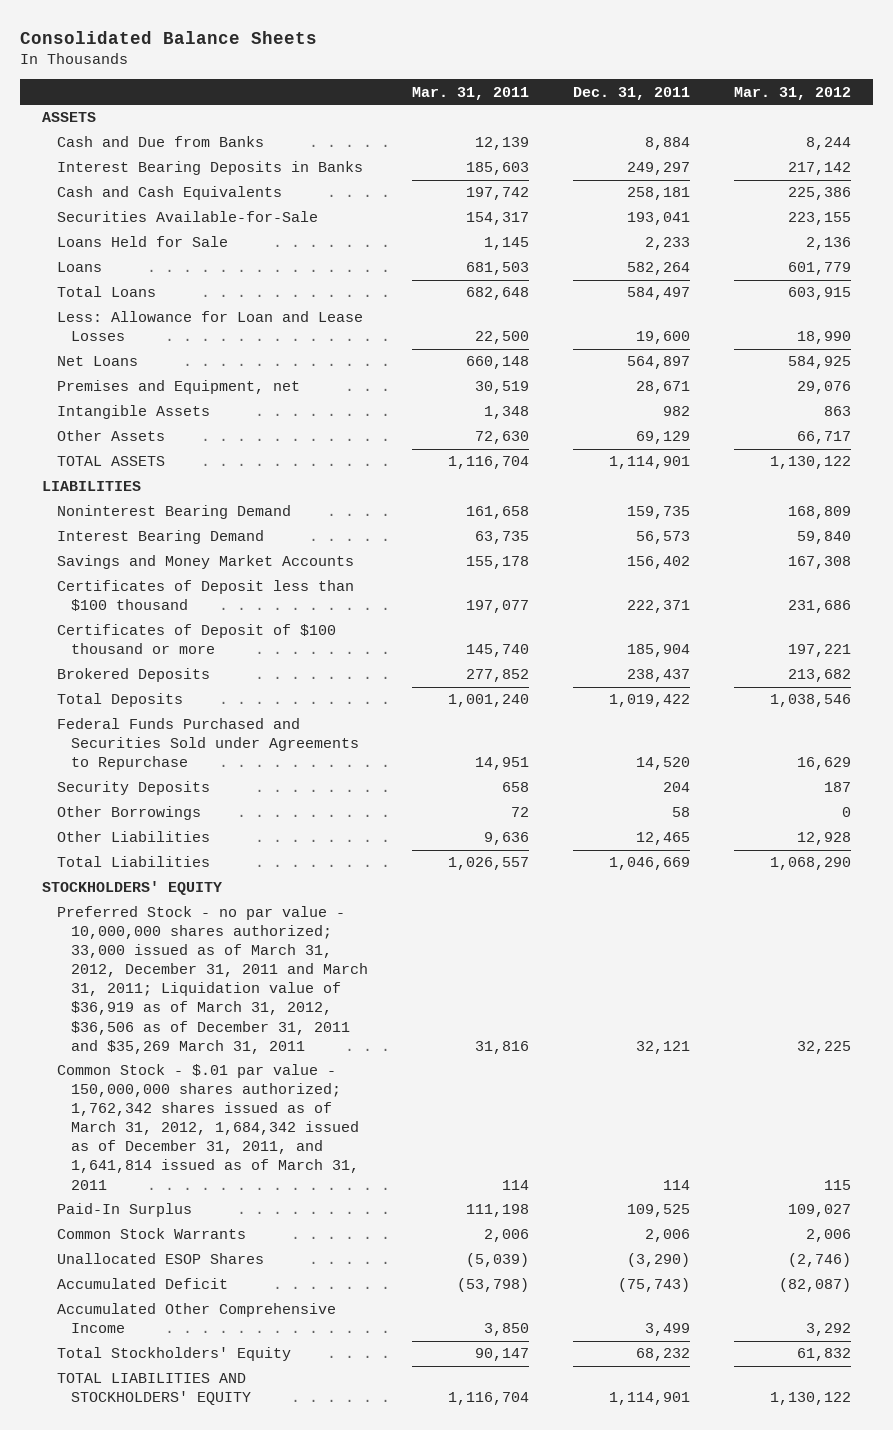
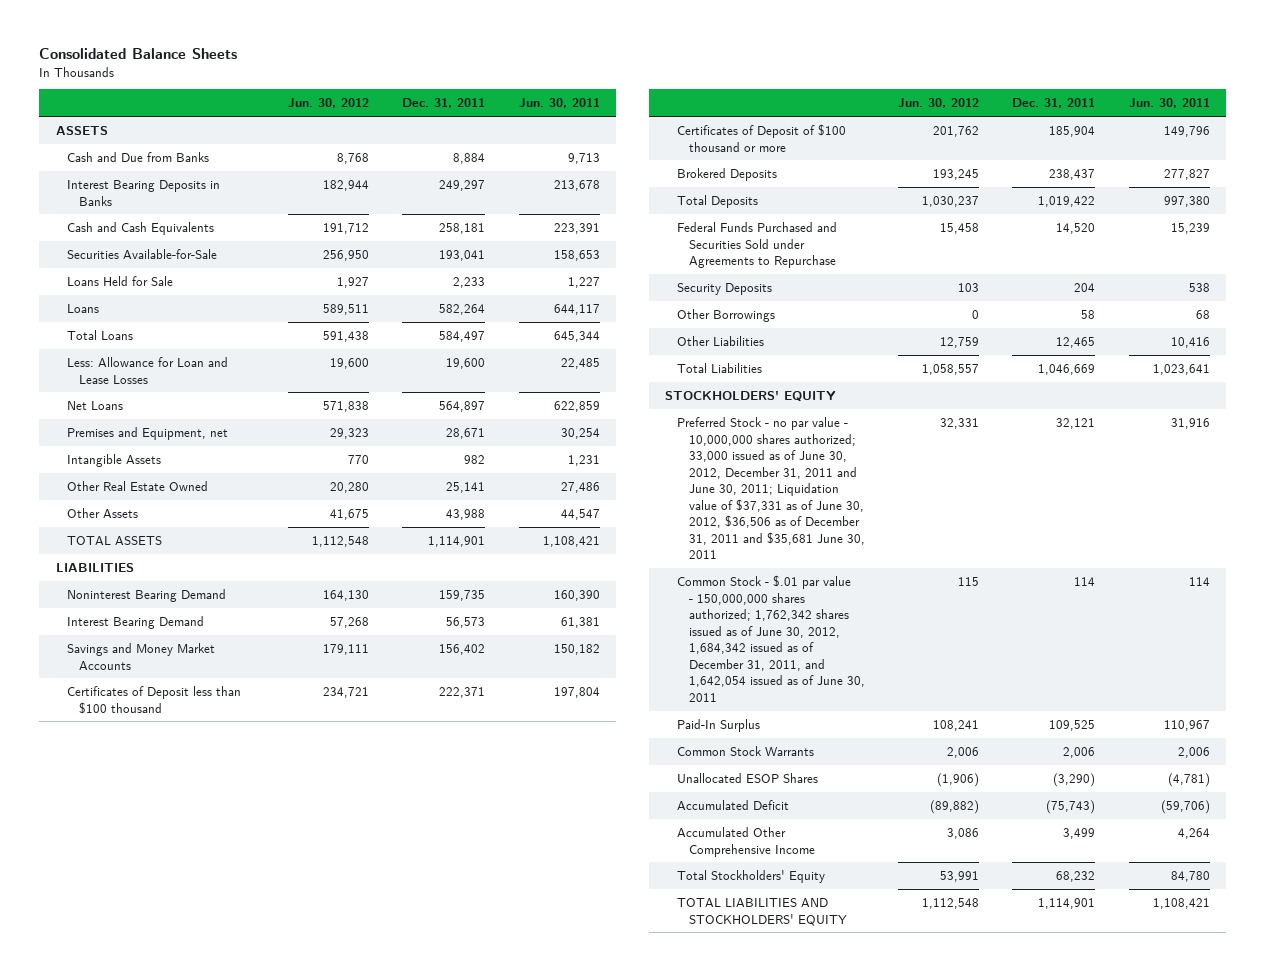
[412,86,530,100] Mar. 31, 2011 -> none
[733,86,851,100] Mar. 31, 2012 -> none
none -> [288,98,370,109] Jun. 30, 2012
none -> [518,98,600,109] Jun. 30, 2011
none -> [67,480,209,491] Other Real Estate Owned
[635,431,690,445] 69,129 -> [446,508,486,520] 43,988
[56,906,369,1054] Preferred Stock - no par value - 10,000,000 shares authorized; 33,000 issued as of March 31, 2012, December 31, 2011 and March 31, 2011; Liquidation value of $36,919 as of March 31, 2012, $36,506 as of December 31, 2011 and $35,269 March 31, 2011 -> [677,416,865,560] Preferred Stock - no par value - 10,000,000 shares authorized; 33,000 issued as of June 30, 2012, December 31, 2011 and June 30, 2011; Liquidation value of $37,331 as of June 30, 2012, $36,506 as of December 31, 2011 and $35,681 June 30, 2011
[56,1064,360,1190] Common Stock - $.01 par value - 150,000,000 shares authorized; 1,762,342 shares issued as of March 31, 2012, 1,684,342 issued as of December 31, 2011, and 1,641,814 issued as of March 31, 2011 -> [677,574,865,702] Common Stock - $.01 par value - 150,000,000 shares authorized; 1,762,342 shares issued as of June 30, 2012, 1,684,342 issued as of December 31, 2011, and 1,642,054 issued as of June 30, 2011

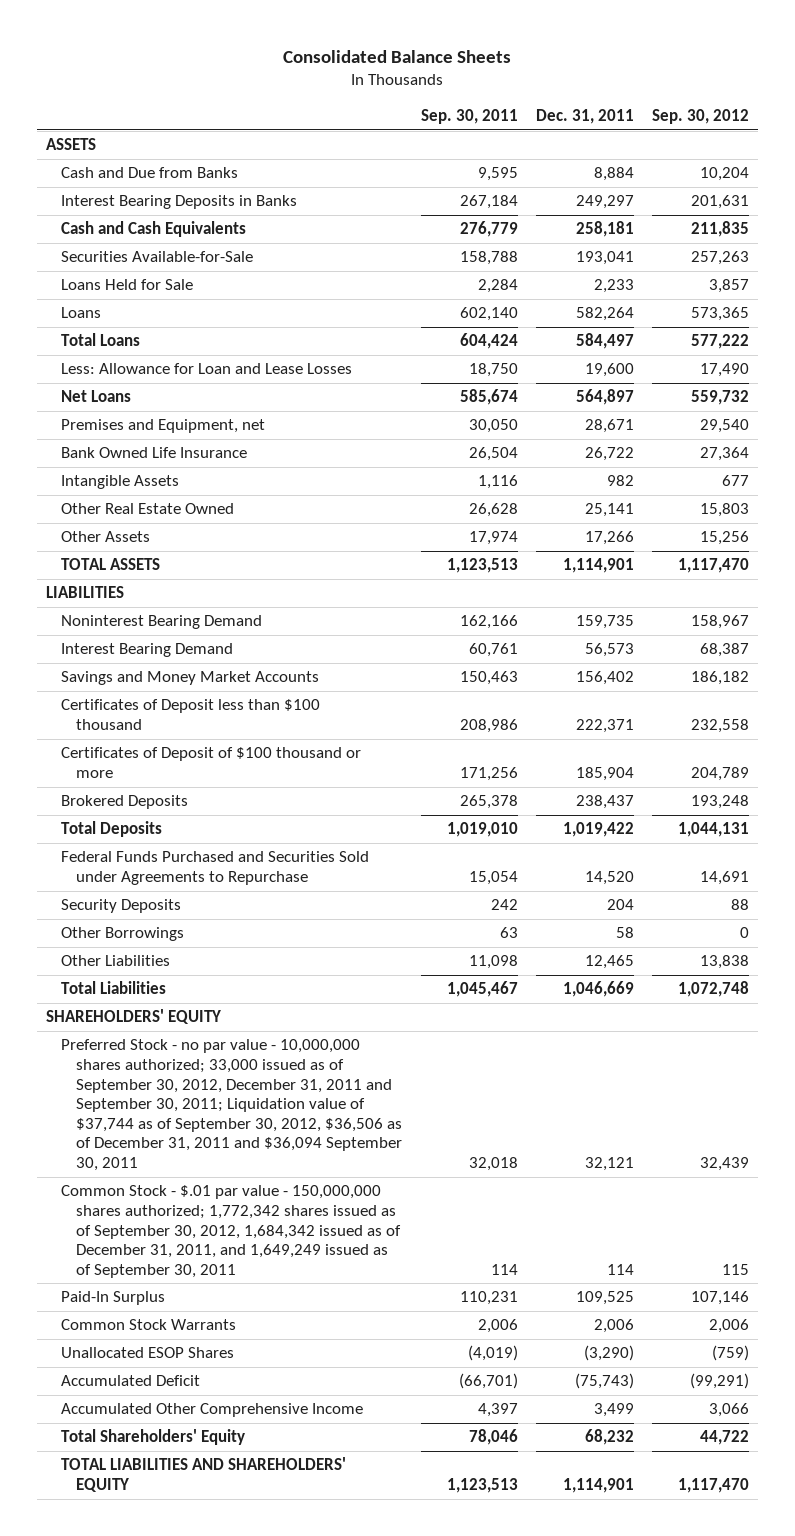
[288,98,370,109] Jun. 30, 2012 -> none
[518,98,600,109] Jun. 30, 2011 -> none
none -> [420,109,518,125] Sep. 30, 2011
none -> [651,109,749,125] Sep. 30, 2012
none -> [61,447,248,459] Bank Owned Life Insurance
[446,508,486,520] 43,988 -> [584,531,634,546] 17,266
[665,390,837,402] STOCKHOLDERS' EQUITY -> [45,1009,221,1025] SHAREHOLDERS' EQUITY
[677,416,865,560] Preferred Stock - no par value - 10,000,000 shares authorized; 33,000 issued as of June 30, 2012, December 31, 2011 and June 30, 2011; Liquidation value of $37,331 as of June 30, 2012, $36,506 as of December 31, 2011 and $35,681 June 30, 2011 -> [61,1039,403,1172] Preferred Stock - no par value - 10,000,000 shares authorized; 33,000 issued as of September 30, 2012, December 31, 2011 and September 30, 2011; Liquidation value of $37,744 as of September 30, 2012, $36,506 as of December 31, 2011 and $36,094 September 30, 2011
[677,574,865,702] Common Stock - $.01 par value - 150,000,000 shares authorized; 1,762,342 shares issued as of June 30, 2012, 1,684,342 issued as of December 31, 2011, and 1,642,054 issued as of June 30, 2011 -> [61,1185,402,1278] Common Stock - $.01 par value - 150,000,000 shares authorized; 1,772,342 shares issued as of September 30, 2012, 1,684,342 issued as of December 31, 2011, and 1,649,249 issued as of September 30, 2011
[677,869,826,883] Total Stockholders' Equity -> [61,1429,246,1446] Total Shareholders' Equity
[677,897,847,926] TOTAL LIABILITIES AND STOCKHOLDERS' EQUITY -> [61,1457,347,1493] TOTAL LIABILITIES AND SHAREHOLDERS' EQUITY

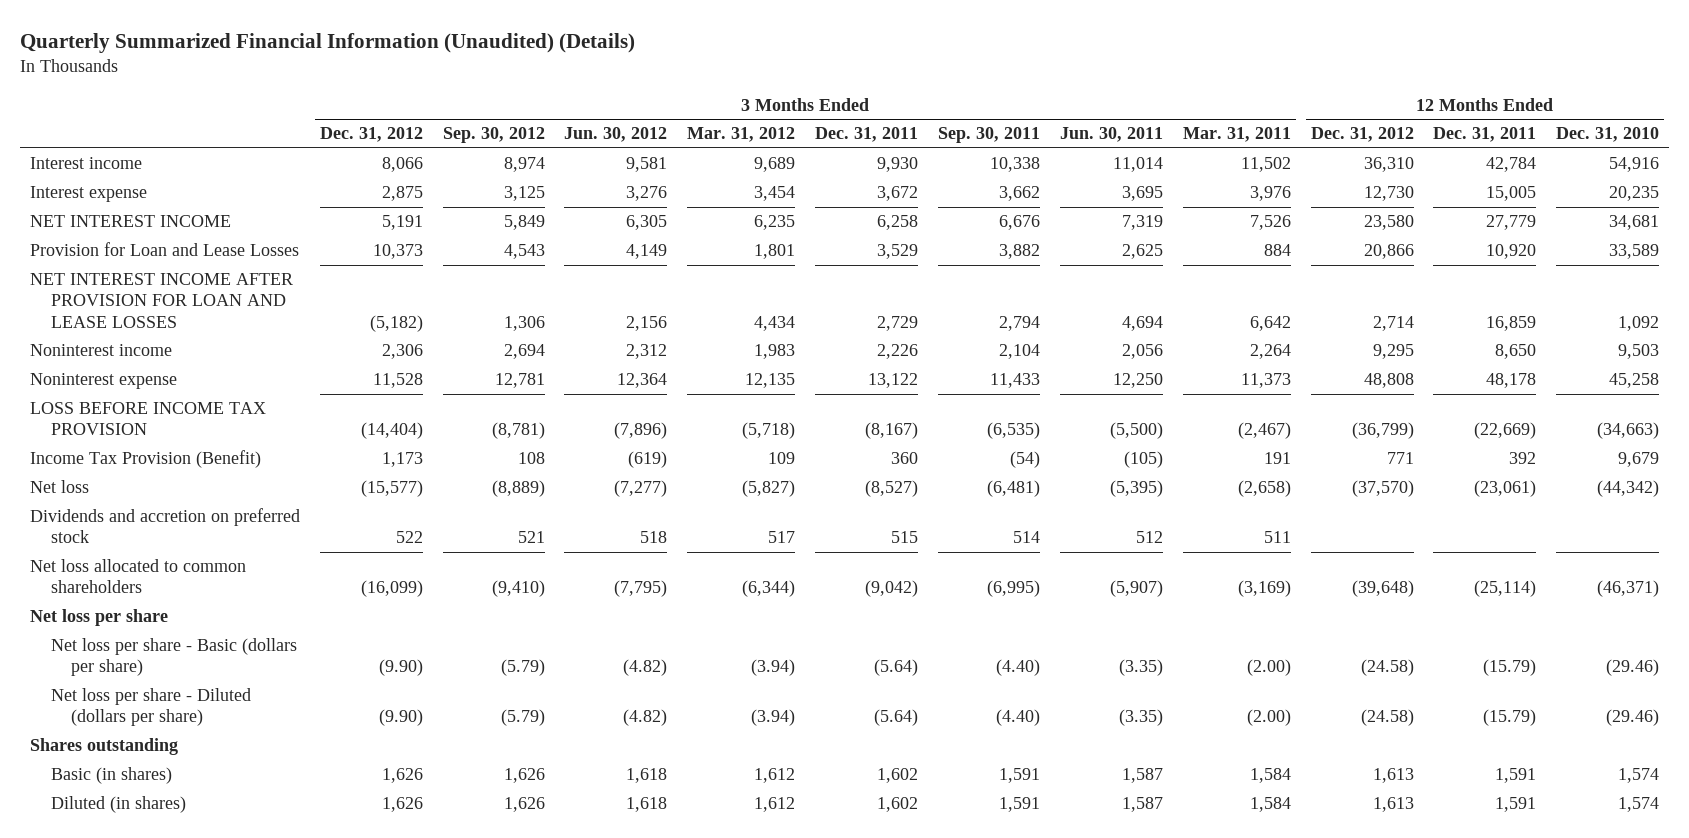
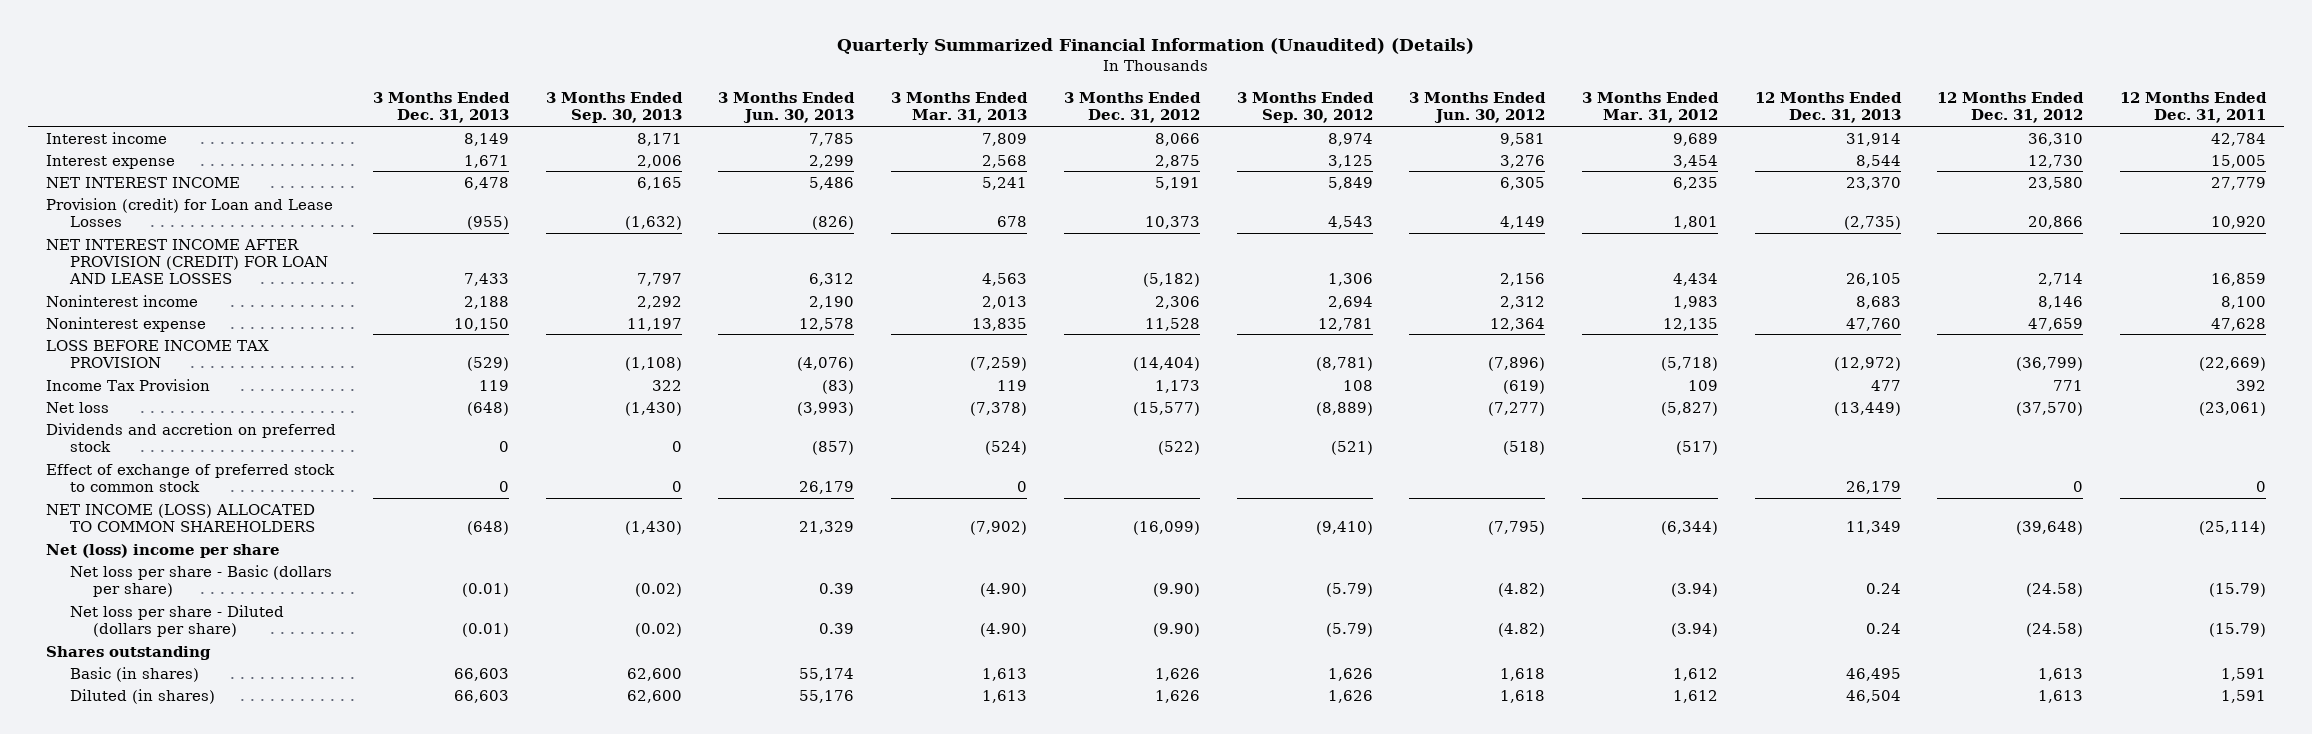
[815,127,919,143] Dec. 31, 2011 -> none
[938,127,1041,144] Sep. 30, 2011 -> none
[1059,127,1163,143] Jun. 30, 2011 -> none
[1182,127,1291,143] Mar. 31, 2011 -> none
[1556,127,1660,143] Dec. 31, 2010 -> none
none -> [373,92,511,124] 3 Months Ended Dec. 31, 2013
none -> [545,92,683,124] 3 Months Ended Sep. 30, 2013
none -> [718,92,856,124] 3 Months Ended Jun. 30, 2013
none -> [891,92,1029,124] 3 Months Ended Mar. 31, 2013
none -> [1754,92,1902,124] 12 Months Ended Dec. 31, 2013
[29,242,299,257] Provision for Loan and Lease Losses -> [46,197,334,227] Provision (credit) for Loan and Lease Losses
[29,273,293,328] NET INTEREST INCOME AFTER PROVISION FOR LOAN AND LEASE LOSSES -> [46,238,328,285] NET INTEREST INCOME AFTER PROVISION (CREDIT) FOR LOAN AND LEASE LOSSES
[1372,344,1414,360] 9,295 -> [2038,295,2084,309] 8,146
[1495,344,1537,360] 8,650 -> [2220,295,2266,309] 8,100
[1363,373,1414,389] 48,808 -> [2028,317,2084,331] 47,659
[1486,373,1537,389] 48,178 -> [2210,317,2266,331] 47,628
[29,450,261,469] Income Tax Provision (Benefit) -> [46,378,211,391] Income Tax Provision
[395,531,423,544] 522 -> [1157,440,1200,455] (522)
[517,531,545,544] 521 -> [1330,440,1373,455] (521)
[640,531,668,544] 518 -> [1503,440,1546,455] (518)
[768,531,796,544] 517 -> [1675,440,1718,455] (517)
none -> [46,463,336,492] Effect of exchange of preferred stock to common stock
[29,559,246,594] Net loss allocated to common shareholders -> [46,503,316,532] NET INCOME (LOSS) ALLOCATED TO COMMON SHAREHOLDERS
[29,609,168,627] Net loss per share -> [46,543,281,558] Net (loss) income per share

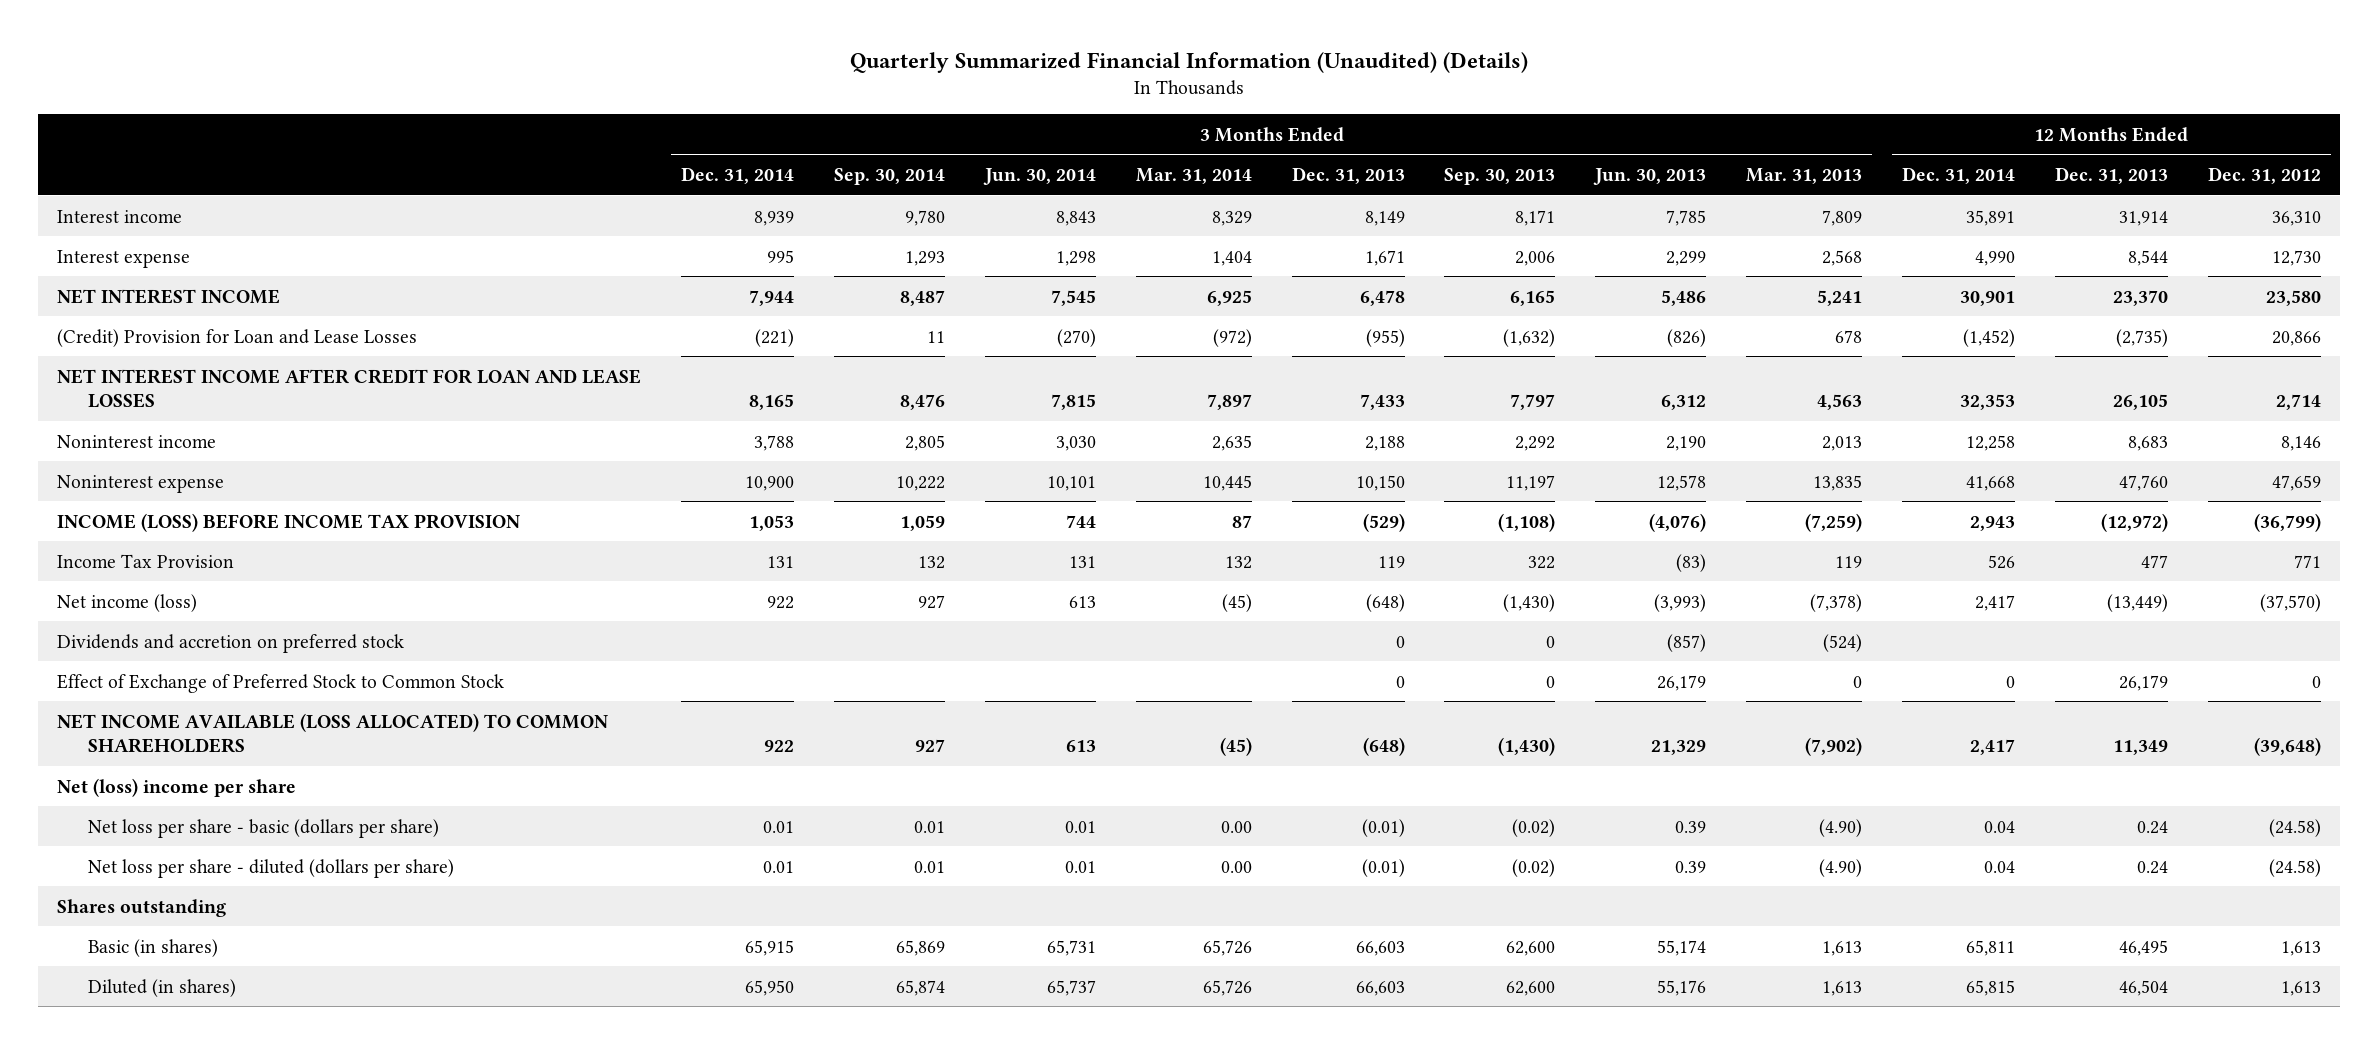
[1063,92,1201,124] 3 Months Ended Dec. 31, 2012 -> none
[1236,92,1374,124] 3 Months Ended Sep. 30, 2012 -> none
[1409,92,1547,124] 3 Months Ended Jun. 30, 2012 -> none
[1581,92,1719,124] 3 Months Ended Mar. 31, 2012 -> none
[2119,92,2267,124] 12 Months Ended Dec. 31, 2011 -> none
none -> [681,166,795,184] Dec. 31, 2014
none -> [834,167,946,185] Sep. 30, 2014
none -> [982,167,1096,185] Jun. 30, 2014
none -> [1135,167,1252,184] Mar. 31, 2014
none -> [1901,166,2015,184] Dec. 31, 2014
[46,197,334,227] Provision (credit) for Loan and Lease Losses -> [57,328,418,347] (Credit) Provision for Loan and Lease Losses
[46,238,328,285] NET INTEREST INCOME AFTER PROVISION (CREDIT) FOR LOAN AND LEASE LOSSES -> [57,368,642,409] NET INTEREST INCOME AFTER CREDIT FOR LOAN AND LEASE LOSSES
[46,339,270,368] LOSS BEFORE INCOME TAX PROVISION -> [57,512,522,532] INCOME (LOSS) BEFORE INCOME TAX PROVISION
[46,401,110,413] Net loss -> [57,593,198,612] Net income (loss)
[46,463,336,492] Effect of exchange of preferred stock to common stock -> [57,673,505,693] Effect of Exchange of Preferred Stock to Common Stock
[46,503,316,532] NET INCOME (LOSS) ALLOCATED TO COMMON SHAREHOLDERS -> [57,712,610,754] NET INCOME AVAILABLE (LOSS ALLOCATED) TO COMMON SHAREHOLDERS
[69,564,332,597] Net loss per share - Basic (dollars per share) -> [88,818,440,838] Net loss per share - basic (dollars per share)
[69,604,284,637] Net loss per share - Diluted (dollars per share) -> [88,858,455,878] Net loss per share - diluted (dollars per share)

